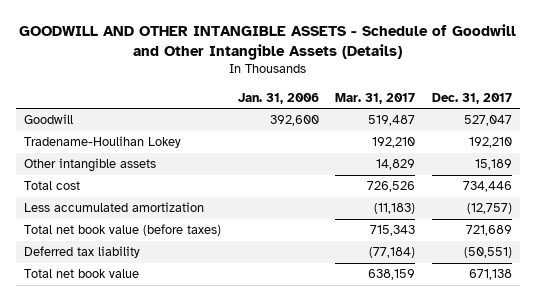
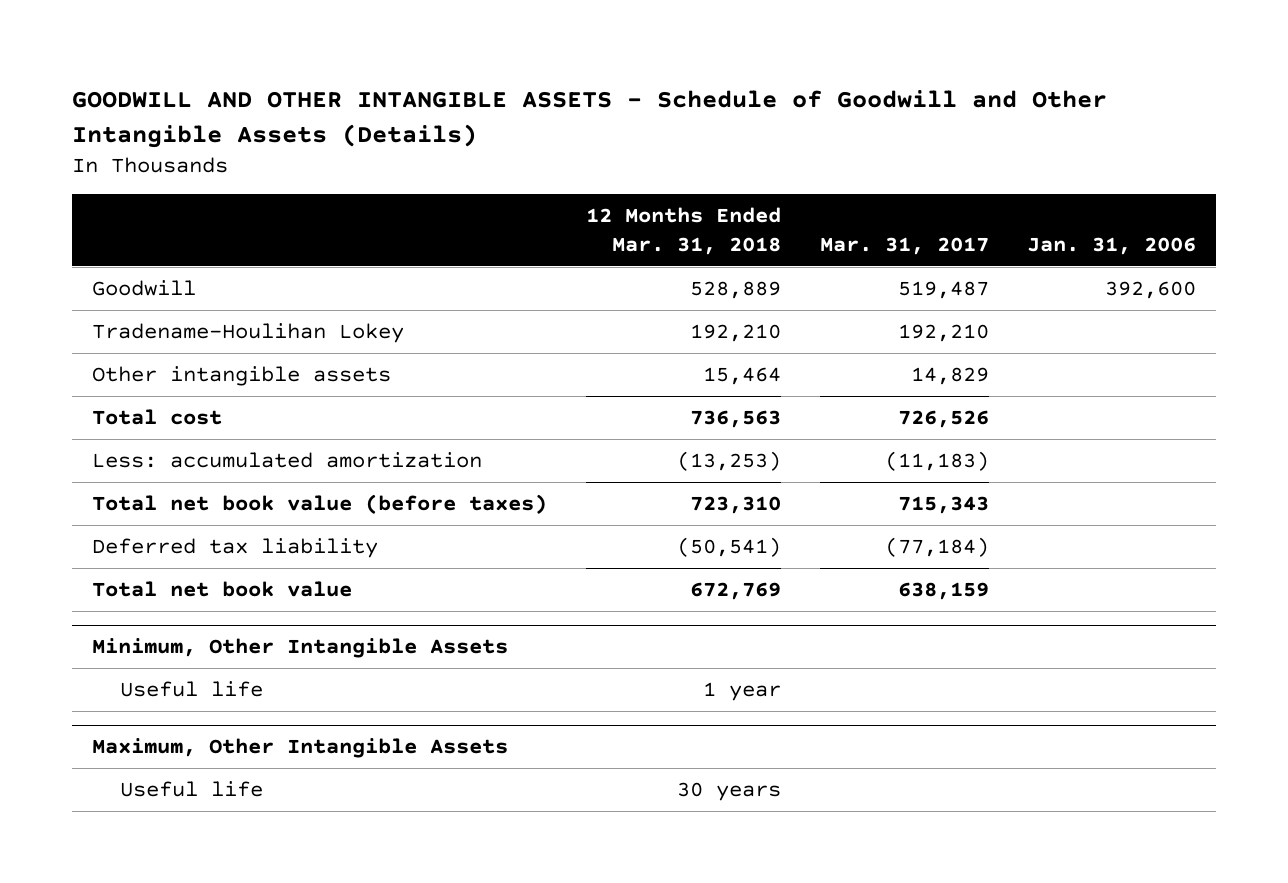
[431,92,512,104] Dec. 31, 2017 -> none
none -> [585,207,781,255] 12 Months Ended Mar. 31, 2018
[24,202,205,213] Less accumulated amortization -> [91,451,482,468] Less: accumulated amortization
none -> [91,638,508,659] Minimum, Other Intangible Assets
none -> [119,680,263,697] Useful life
none -> [91,738,508,759] Maximum, Other Intangible Assets
none -> [119,780,263,797] Useful life

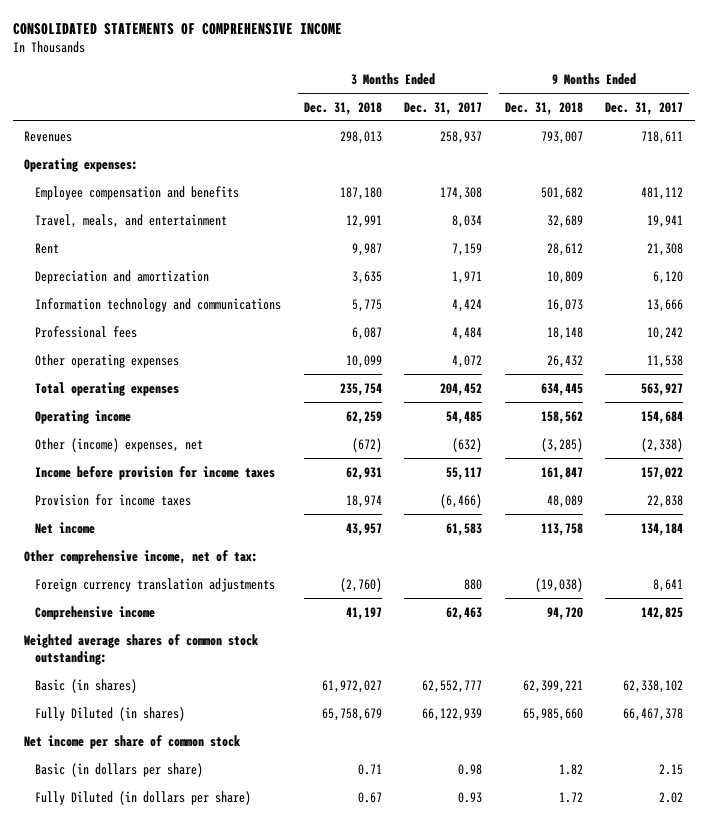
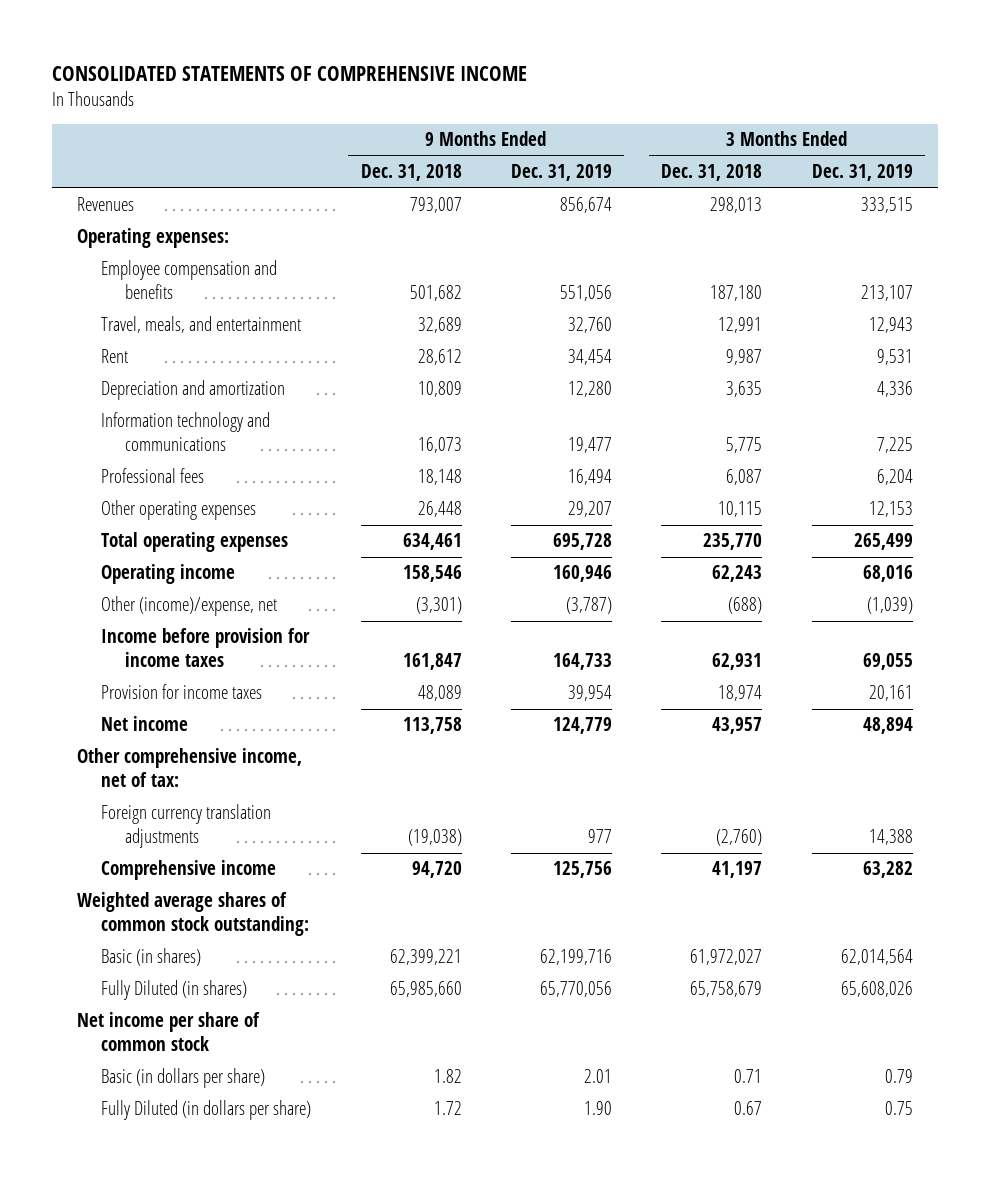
[404,101,483,115] Dec. 31, 2017 -> none
[605,101,684,115] Dec. 31, 2017 -> none
none -> [511,164,613,182] Dec. 31, 2019
none -> [811,164,913,182] Dec. 31, 2019
[345,354,382,368] 10,099 -> [718,501,763,518] 10,115
[546,354,583,368] 26,432 -> [417,501,462,518] 26,448
[339,382,382,396] 235,754 -> [703,533,763,551] 235,770
[540,382,583,396] 634,445 -> [402,533,462,551] 634,461
[345,410,382,424] 62,259 -> [712,565,763,583] 62,243
[540,410,583,424] 158,562 -> [402,565,462,583] 158,546
[35,437,204,452] Other (income) expenses, net -> [101,596,278,617] Other (income)/expense, net
[351,437,382,452] (672) -> [728,597,763,615] (688)
[540,437,583,452] (3,285) -> [415,597,462,615] (3,301)

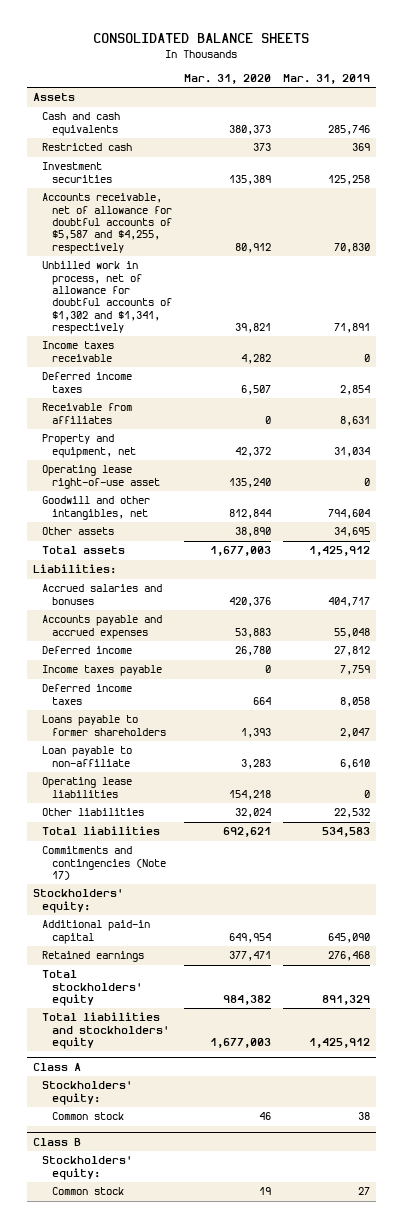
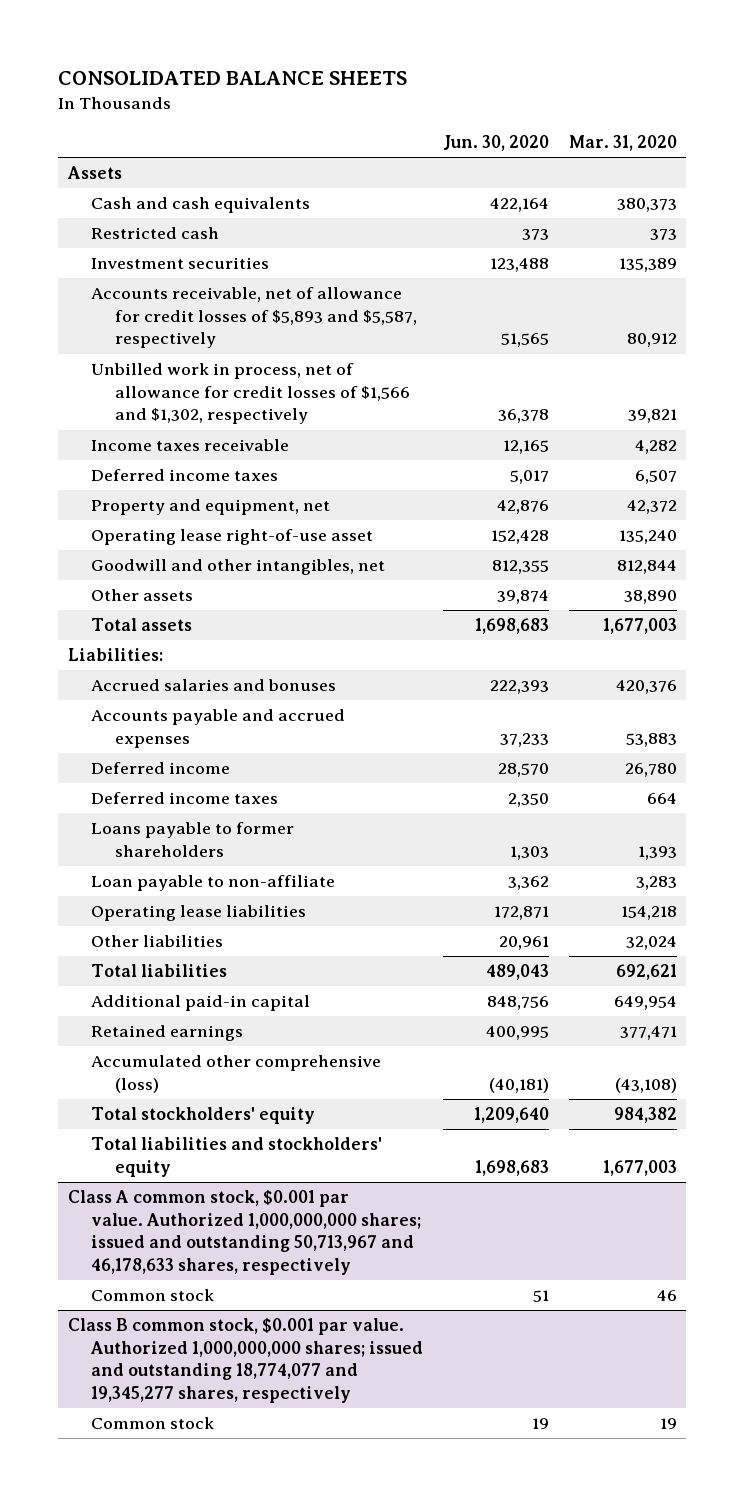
[282,73,370,84] Mar. 31, 2019 -> none
none -> [442,135,549,152] Jun. 30, 2020
[42,193,172,254] Accounts receivable, net of allowance for doubtful accounts of $5,587 and $4,255, respectively -> [91,287,418,349] Accounts receivable, net of allowance for credit losses of $5,893 and $5,587, respectively
[42,261,172,334] Unbilled work in process, net of allowance for doubtful accounts of $1,302 and $1,341, respectively -> [91,363,411,425] Unbilled work in process, net of allowance for credit losses of $1,566 and $1,302, respectively
[42,403,133,424] Receivable from affiliates -> none
[42,665,163,677] Income taxes payable -> none
[42,846,166,880] Commitments and contingencies (Note 17) -> none
[32,888,123,913] Stockholders' equity: -> none
none -> [91,1055,382,1093] Accumulated other comprehensive (loss)
[42,1080,133,1105] Stockholders' equity: -> none
[32,1062,81,1071] Class A -> [67,1190,422,1276] Class A common stock, $0.001 par value. Authorized 1,000,000,000 shares; issued and outstanding 50,713,967 and 46,178,633 shares, respectively
[42,1155,133,1180] Stockholders' equity: -> none
[32,1137,81,1146] Class B -> [67,1318,424,1404] Class B common stock, $0.001 par value. Authorized 1,000,000,000 shares; issued and outstanding 18,774,077 and 19,345,277 shares, respectively

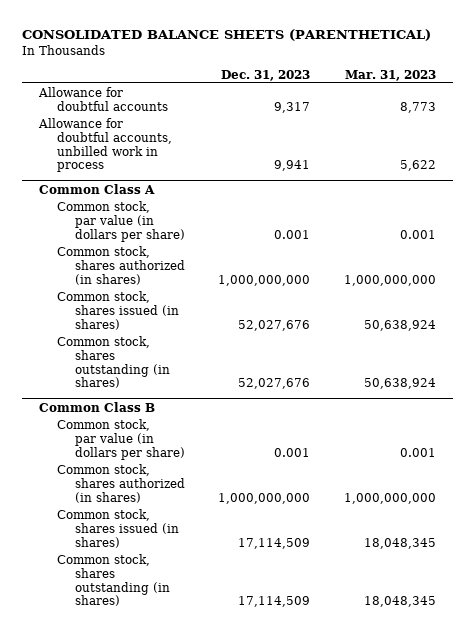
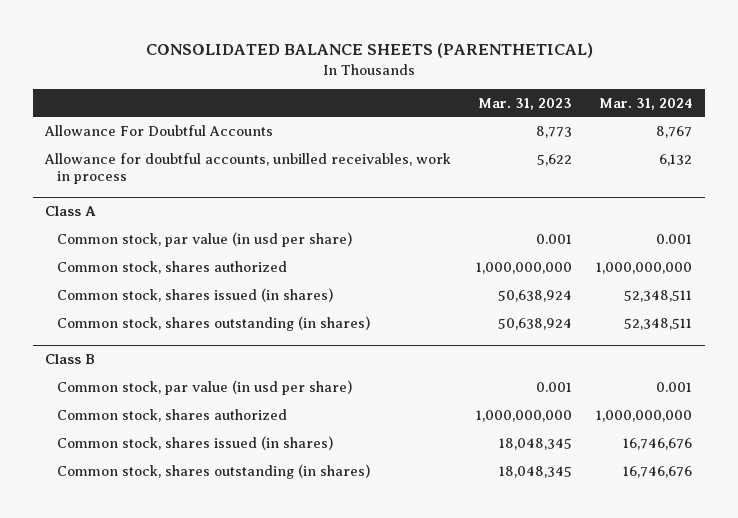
[221,69,311,81] Dec. 31, 2023 -> none
none -> [599,97,693,110] Mar. 31, 2024
[37,86,168,111] Allowance for doubtful accounts -> [44,124,274,136] Allowance For Doubtful Accounts
[37,117,172,173] Allowance for doubtful accounts, unbilled work in process -> [44,152,452,184] Allowance for doubtful accounts, unbilled receivables, work in process
[38,183,155,194] Common Class A -> [45,206,97,217] Class A
[56,200,185,242] Common stock, par value (in dollars per share) -> [56,231,352,247] Common stock, par value (in usd per share)
[56,245,185,285] Common stock, shares authorized (in shares) -> [56,260,287,274] Common stock, shares authorized
[38,401,155,412] Common Class B -> [45,354,96,365] Class B
[56,418,185,460] Common stock, par value (in dollars per share) -> [56,379,352,395] Common stock, par value (in usd per share)
[56,463,185,503] Common stock, shares authorized (in shares) -> [56,408,287,422] Common stock, shares authorized

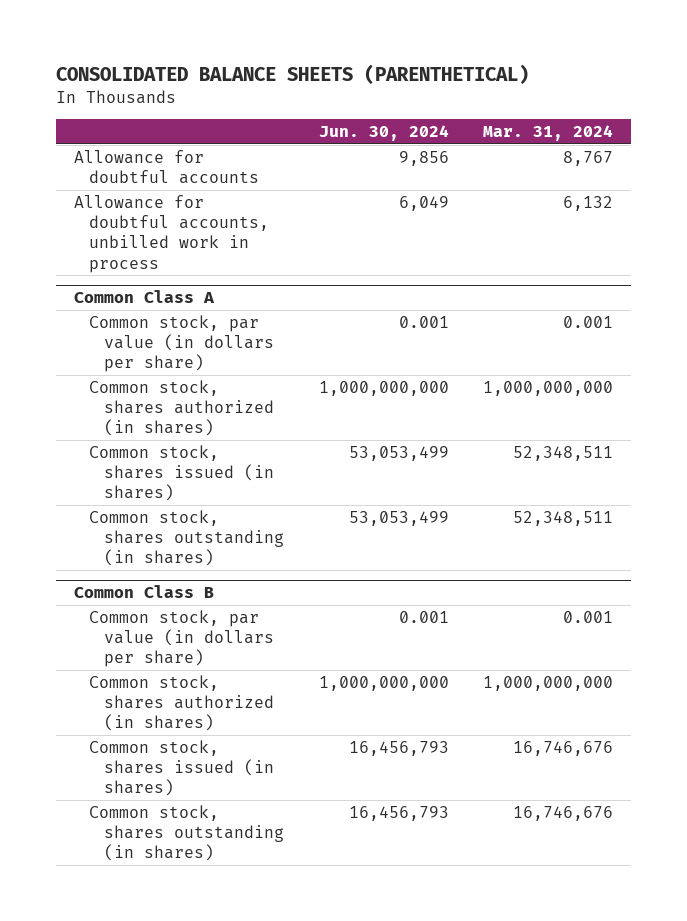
[477,97,572,110] Mar. 31, 2023 -> none
none -> [318,125,449,142] Jun. 30, 2024
[44,124,274,136] Allowance For Doubtful Accounts -> [73,150,259,185] Allowance for doubtful accounts
[44,152,452,184] Allowance for doubtful accounts, unbilled receivables, work in process -> [73,195,269,273] Allowance for doubtful accounts, unbilled work in process
[45,206,97,217] Class A -> [73,290,215,304] Common Class A
[56,231,352,247] Common stock, par value (in usd per share) -> [88,315,274,373] Common stock, par value (in dollars per share)
[56,260,287,274] Common stock, shares authorized -> [88,380,274,437] Common stock, shares authorized (in shares)
[45,354,96,365] Class B -> [73,585,214,599] Common Class B
[56,379,352,395] Common stock, par value (in usd per share) -> [88,610,274,668] Common stock, par value (in dollars per share)
[56,408,287,422] Common stock, shares authorized -> [88,675,274,732] Common stock, shares authorized (in shares)

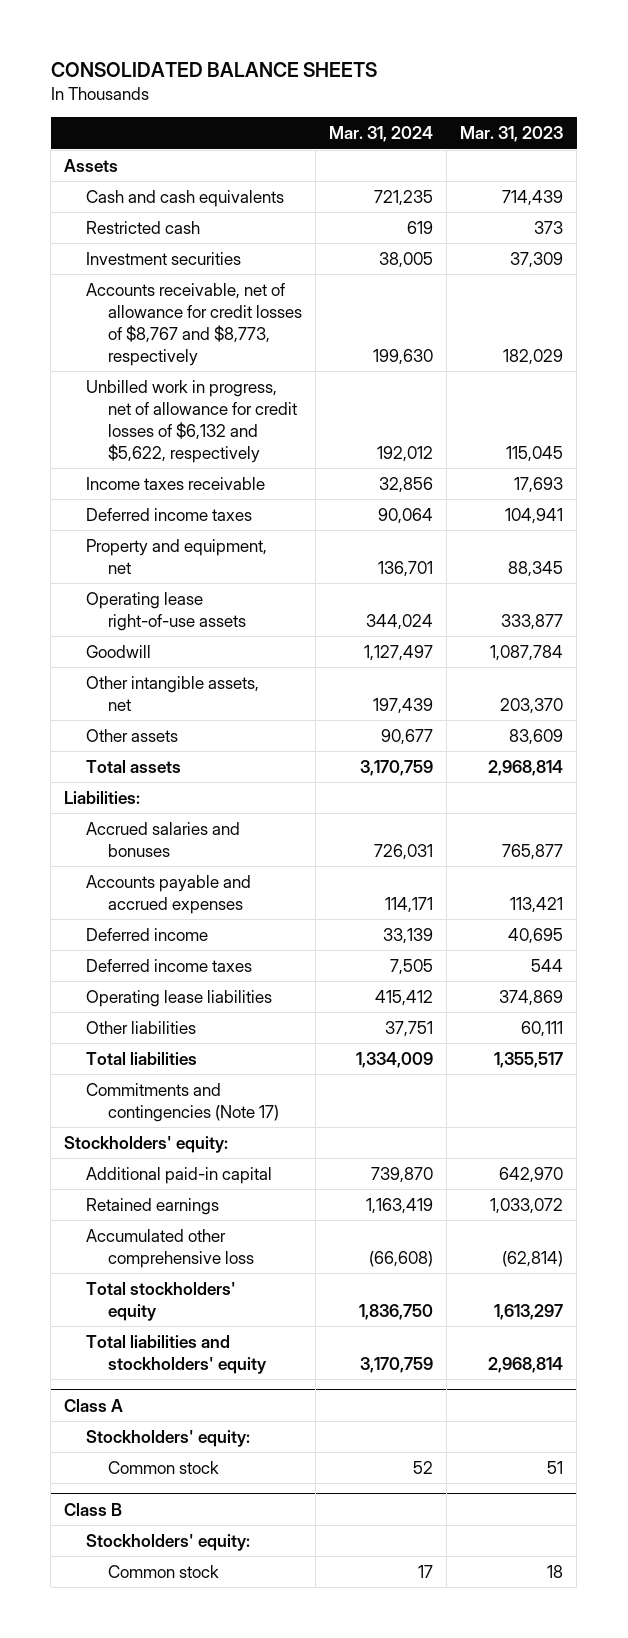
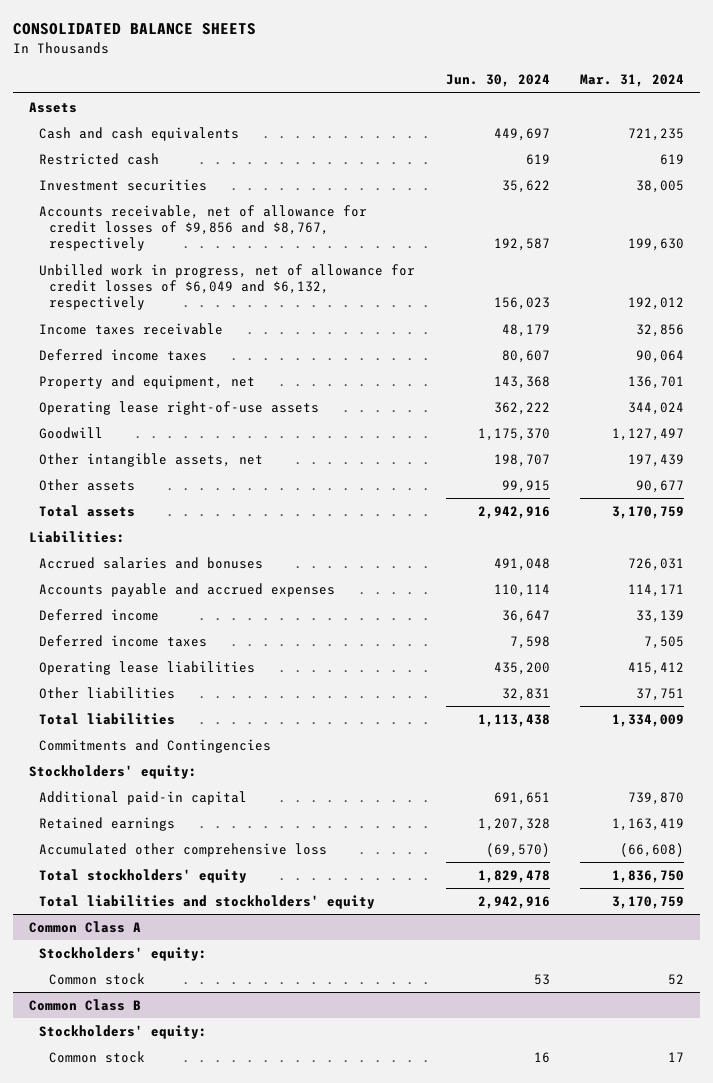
[460,126,564,143] Mar. 31, 2023 -> none
none -> [445,74,550,88] Jun. 30, 2024
[86,282,303,366] Accounts receivable, net of allowance for credit losses of $8,767 and $8,773, respectively -> [38,205,367,252] Accounts receivable, net of allowance for credit losses of $9,856 and $8,767, respectively
[86,379,298,463] Unbilled work in progress, net of allowance for credit losses of $6,132 and $5,622, respectively -> [38,264,415,311] Unbilled work in progress, net of allowance for credit losses of $6,049 and $6,132, respectively
[86,1082,280,1122] Commitments and contingencies (Note 17) -> [38,739,271,754] Commitments and Contingencies
[64,1398,124,1412] Class A -> [28,921,141,934] Common Class A
[64,1502,123,1516] Class B -> [28,999,141,1012] Common Class B

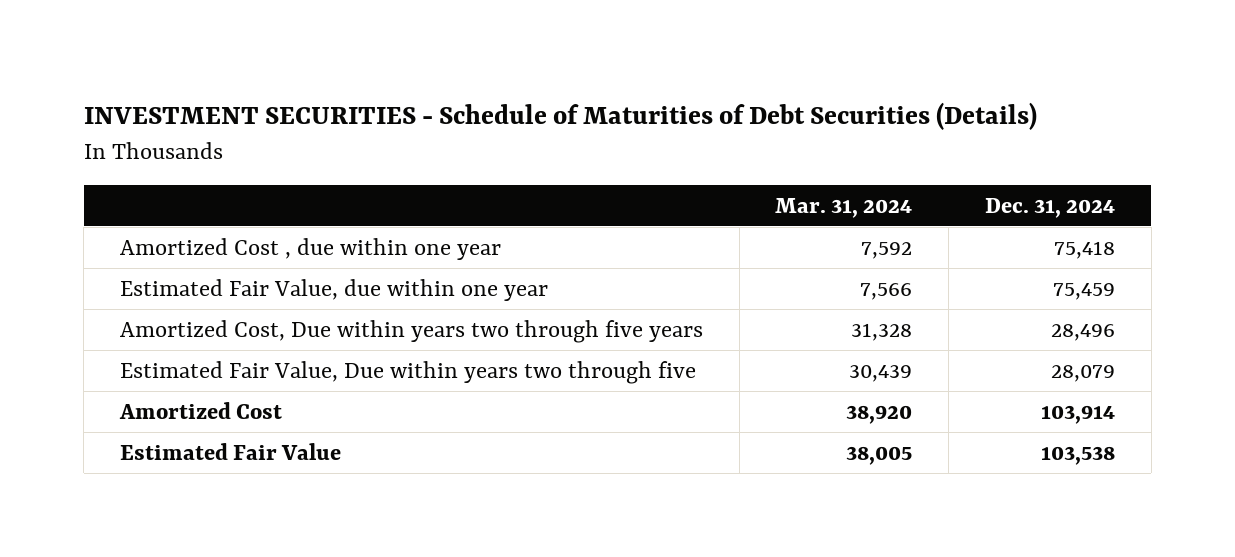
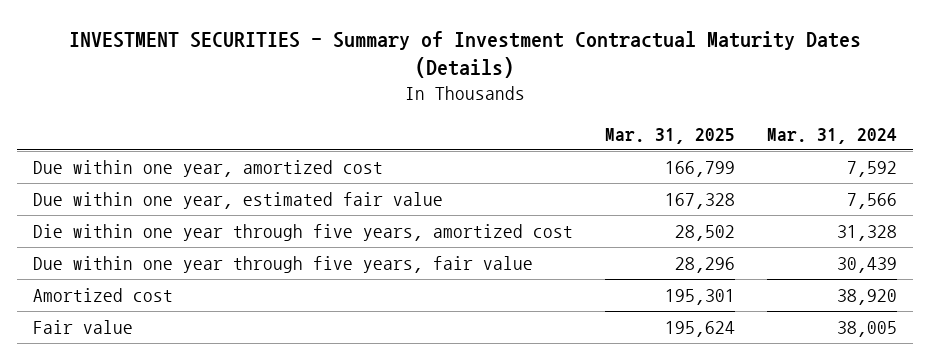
[83,101,1037,130] INVESTMENT SECURITIES - Schedule of Maturities of Debt Securities (Details) -> [68,30,861,79] INVESTMENT SECURITIES - Summary of Investment Contractual Maturity Dates (Details)
[984,197,1115,218] Dec. 31, 2024 -> none
none -> [604,127,735,144] Mar. 31, 2025
[119,237,501,260] Amortized Cost , due within one year -> [32,159,383,177] Due within one year, amortized cost
[119,278,548,301] Estimated Fair Value, due within one year -> [32,191,443,209] Due within one year, estimated fair value
[119,319,703,343] Amortized Cost, Due within years two through five years -> [32,223,573,241] Die within one year through five years, amortized cost
[119,360,696,384] Estimated Fair Value, Due within years two through five -> [32,255,533,273] Due within one year through five years, fair value
[118,401,282,419] Amortized Cost -> [32,287,173,302] Amortized cost
[119,442,341,460] Estimated Fair Value -> [32,319,133,334] Fair value

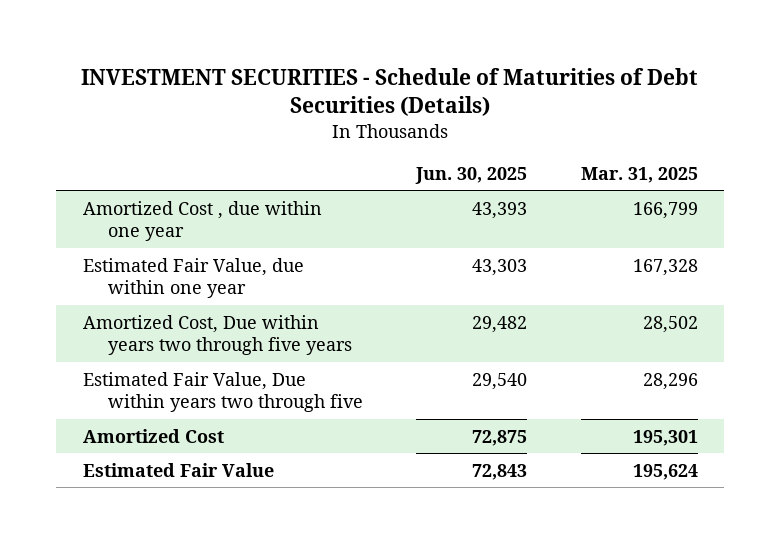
[68,30,861,79] INVESTMENT SECURITIES - Summary of Investment Contractual Maturity Dates (Details) -> [81,67,699,116] INVESTMENT SECURITIES - Schedule of Maturities of Debt Securities (Details)
[766,127,897,144] Mar. 31, 2024 -> none
none -> [415,166,528,184] Jun. 30, 2025
[32,159,383,177] Due within one year, amortized cost -> [83,200,323,241] Amortized Cost , due within one year
[32,191,443,209] Due within one year, estimated fair value -> [83,257,305,298] Estimated Fair Value, due within one year
[32,223,573,241] Die within one year through five years, amortized cost -> [83,314,352,355] Amortized Cost, Due within years two through five years
[32,255,533,273] Due within one year through five years, fair value -> [83,371,363,412] Estimated Fair Value, Due within years two through five
[32,287,173,302] Amortized cost -> [83,428,225,443] Amortized Cost
[32,319,133,334] Fair value -> [83,462,275,477] Estimated Fair Value

